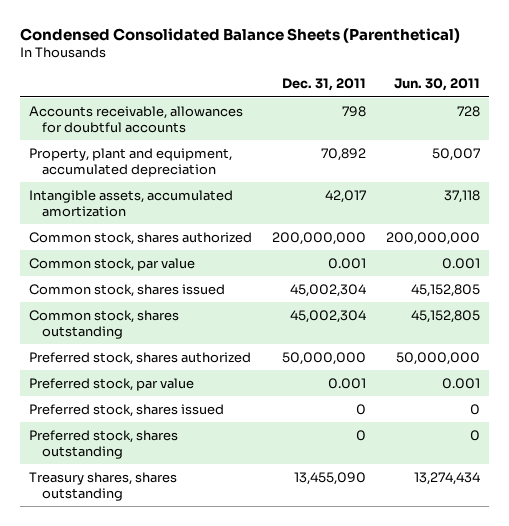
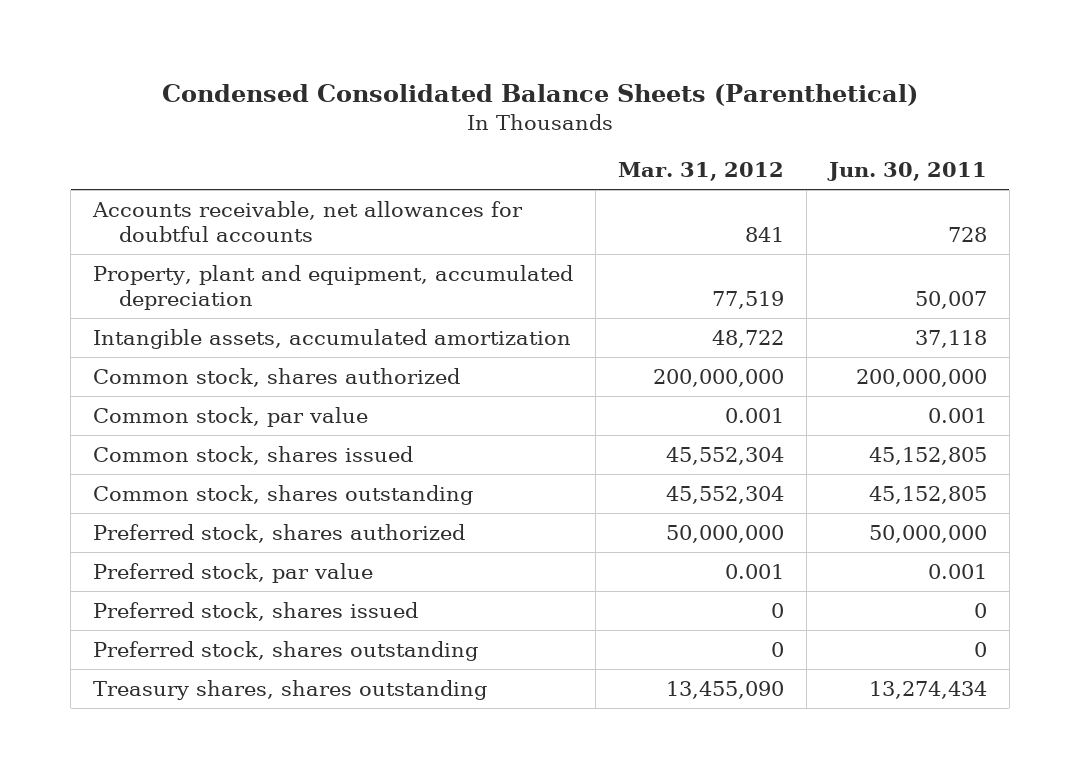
[282,78,367,92] Dec. 31, 2011 -> none
none -> [617,162,784,182] Mar. 31, 2012
[29,105,244,133] Accounts receivable, allowances for doubtful accounts -> [92,200,524,242] Accounts receivable, net allowances for doubtful accounts

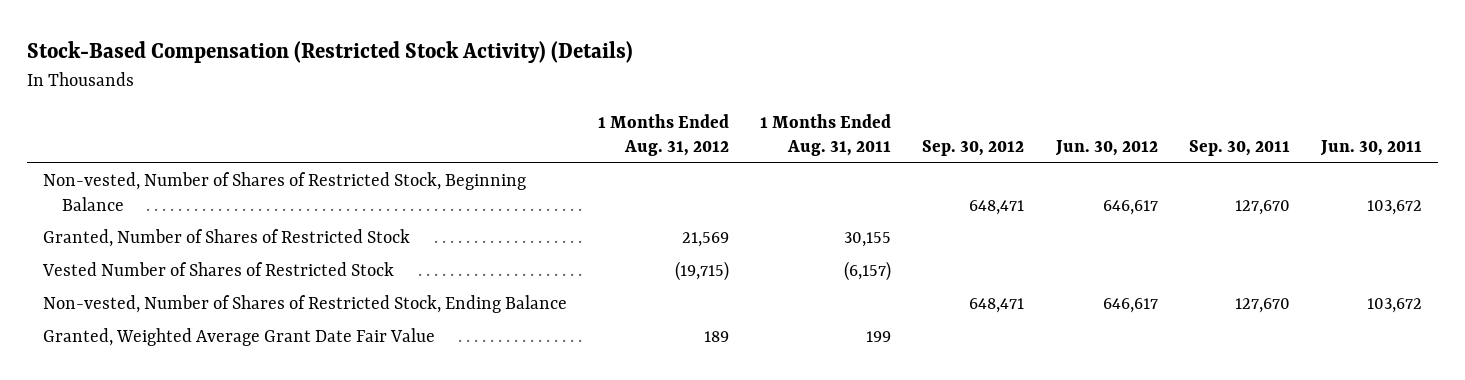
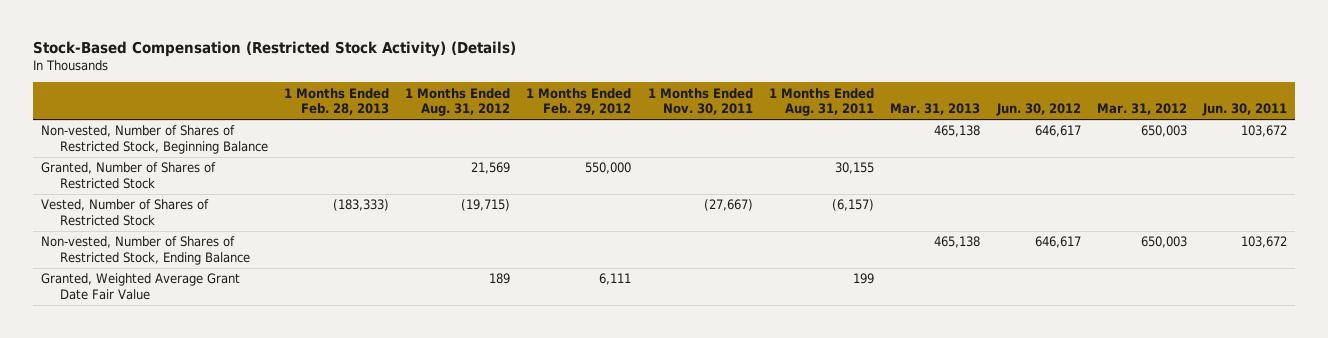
[922,140,1025,157] Sep. 30, 2012 -> none
[1188,140,1290,157] Sep. 30, 2011 -> none
none -> [283,87,389,116] 1 Months Ended Feb. 28, 2013
none -> [526,87,632,116] 1 Months Ended Feb. 29, 2012
none -> [647,87,753,116] 1 Months Ended Nov. 30, 2011
none -> [890,103,981,116] Mar. 31, 2013
none -> [1096,103,1187,116] Mar. 31, 2012
[41,262,394,277] Vested Number of Shares of Restricted Stock -> [41,199,210,227] Vested, Number of Shares of Restricted Stock

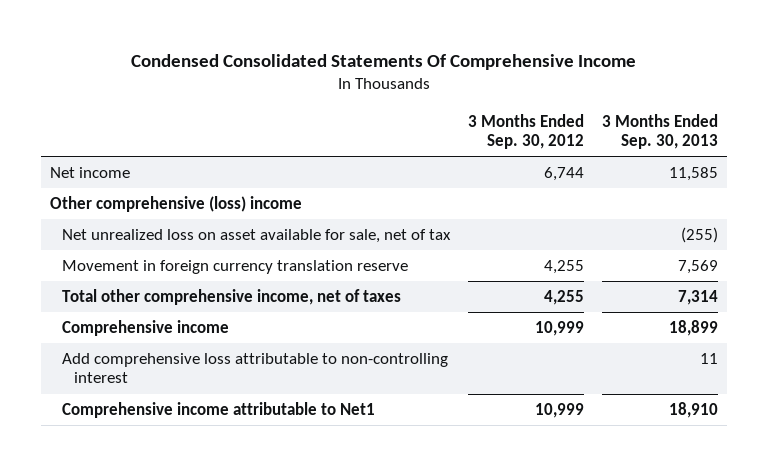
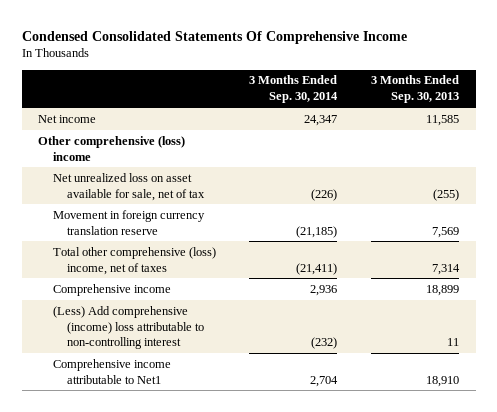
[468,113,585,149] 3 Months Ended Sep. 30, 2012 -> none
none -> [249,75,339,104] 3 Months Ended Sep. 30, 2014
[62,289,402,306] Total other comprehensive income, net of taxes -> [52,246,216,275] Total other comprehensive (loss) income, net of taxes
[62,353,449,384] Add comprehensive loss attributable to non-controlling interest -> [52,305,205,350] (Less) Add comprehensive (income) loss attributable to non-controlling interest

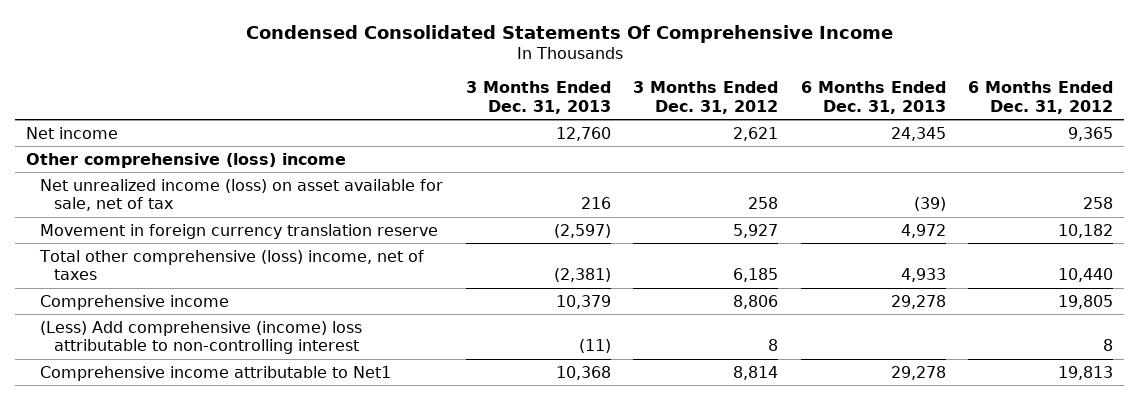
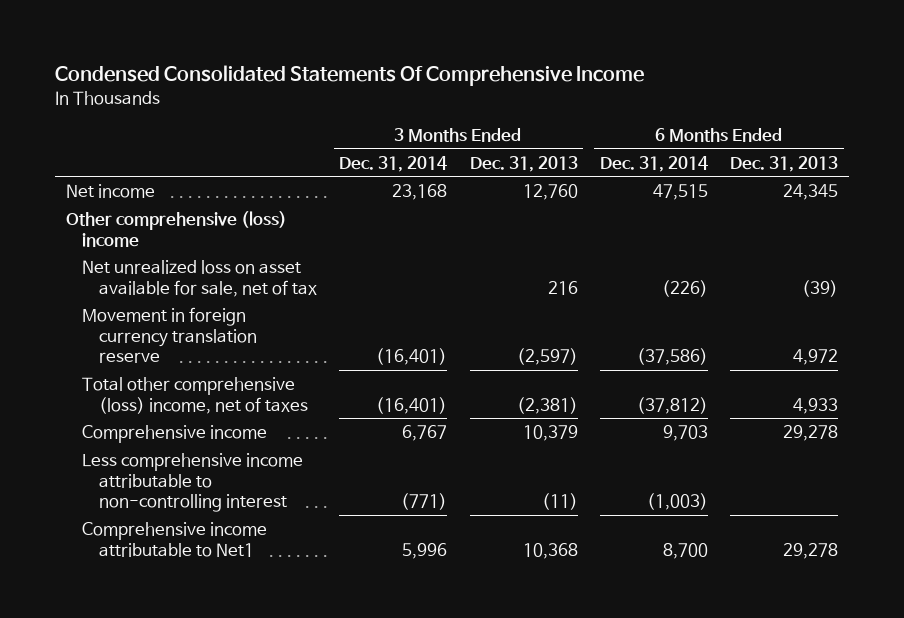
[633,81,779,114] 3 Months Ended Dec. 31, 2012 -> none
[968,81,1114,114] 6 Months Ended Dec. 31, 2012 -> none
none -> [339,155,448,172] Dec. 31, 2014
none -> [599,155,708,172] Dec. 31, 2014
[40,178,444,212] Net unrealized income (loss) on asset available for sale, net of tax -> [82,259,318,297] Net unrealized loss on asset available for sale, net of tax
[40,320,363,355] (Less) Add comprehensive (income) loss attributable to non-controlling interest -> [82,452,304,513] Less comprehensive income attributable to non-controlling interest

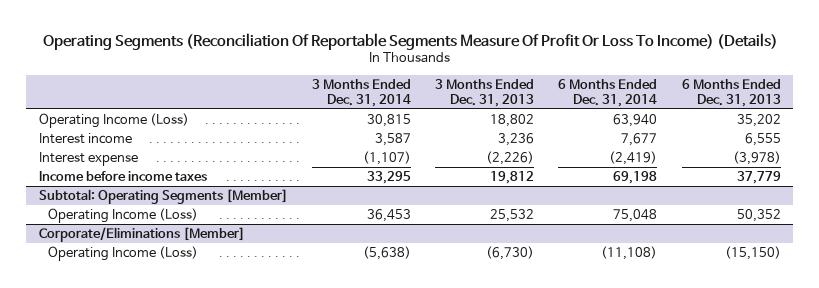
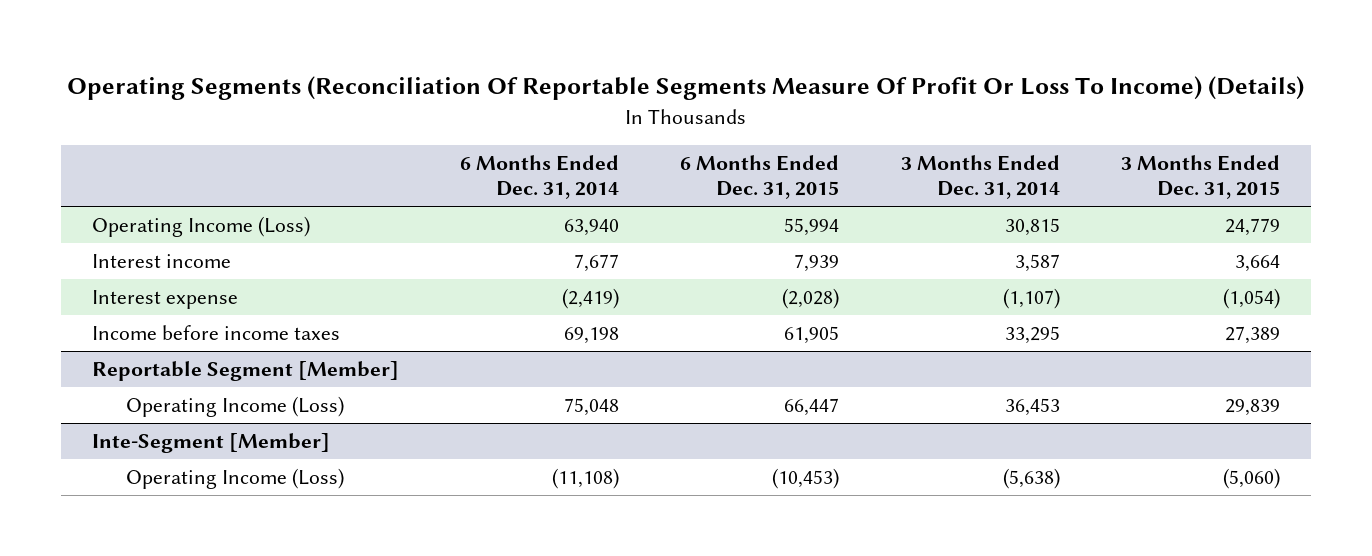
[435,78,535,107] 3 Months Ended Dec. 31, 2013 -> none
[681,78,781,107] 6 Months Ended Dec. 31, 2013 -> none
none -> [680,155,840,200] 6 Months Ended Dec. 31, 2015
none -> [1120,155,1280,200] 3 Months Ended Dec. 31, 2015
[38,189,288,205] Subtotal: Operating Segments [Member] -> [91,361,399,382] Reportable Segment [Member]
[38,227,245,243] Corporate/Eliminations [Member] -> [91,433,330,454] Inte-Segment [Member]

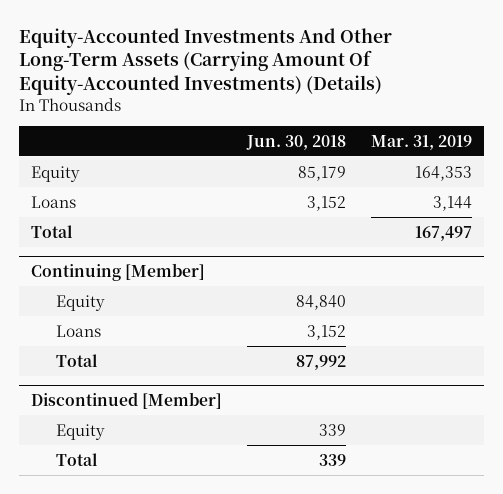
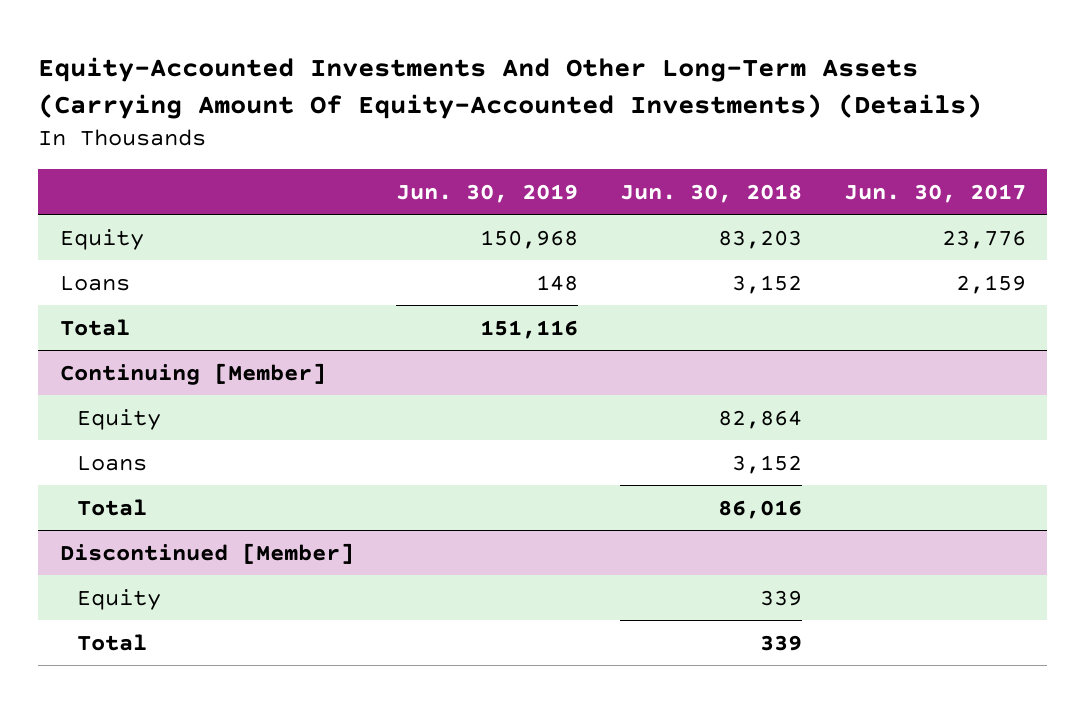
[370,134,472,150] Mar. 31, 2019 -> none
none -> [395,184,578,204] Jun. 30, 2019
none -> [843,184,1026,204] Jun. 30, 2017
[298,165,347,181] 85,179 -> [717,229,802,249] 83,203
[296,294,347,310] 84,840 -> [717,409,802,429] 82,864
[296,354,347,370] 87,992 -> [717,499,802,519] 86,016

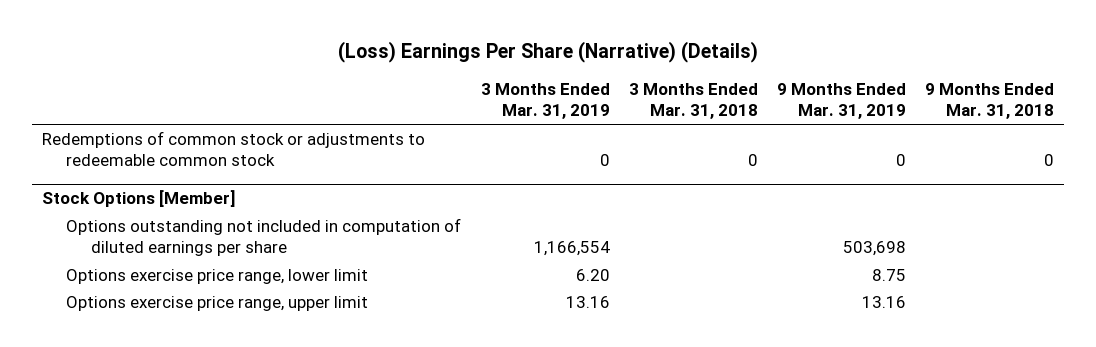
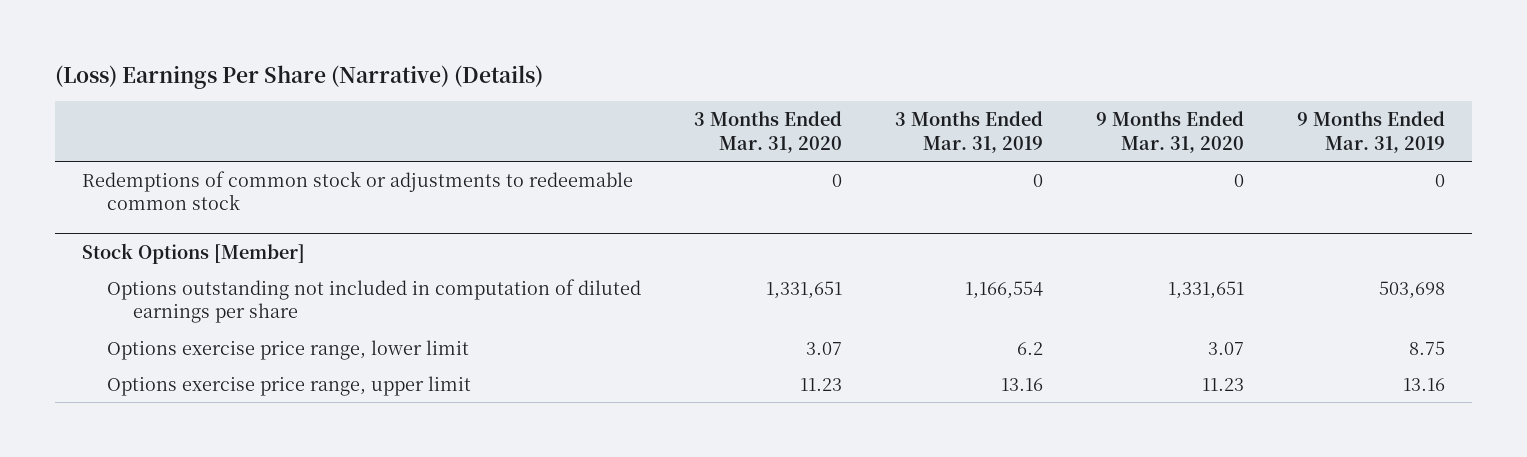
[628,83,758,120] 3 Months Ended Mar. 31, 2018 -> none
[925,83,1055,120] 9 Months Ended Mar. 31, 2018 -> none
none -> [694,111,843,153] 3 Months Ended Mar. 31, 2020
none -> [1096,111,1245,153] 9 Months Ended Mar. 31, 2020
[575,268,610,281] 6.20 -> [1017,341,1044,355] 6.2

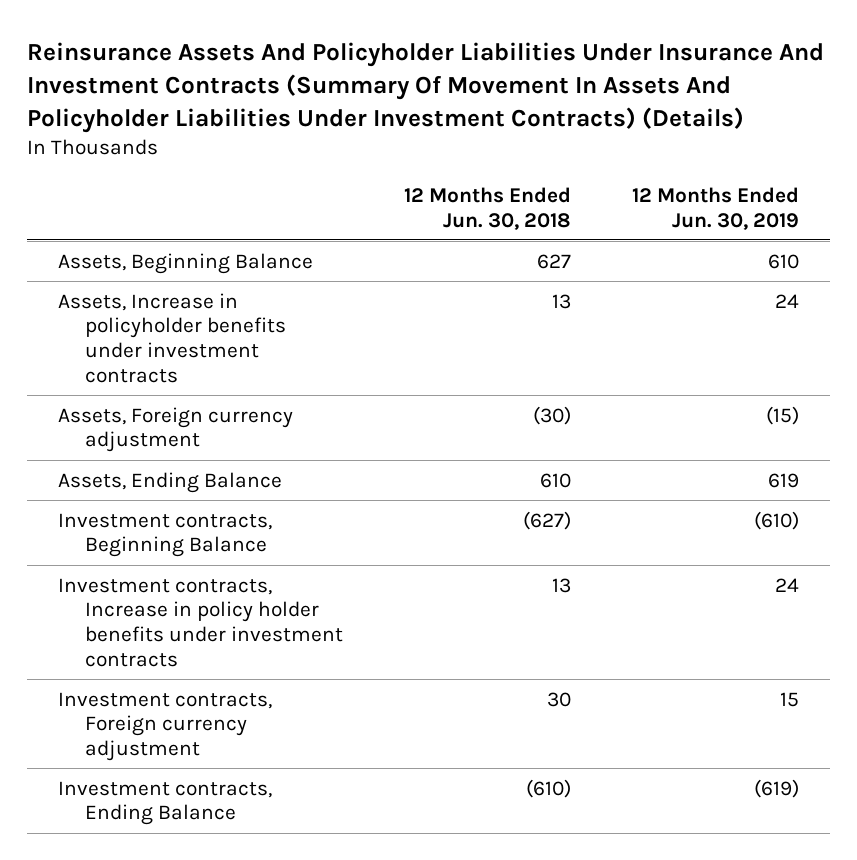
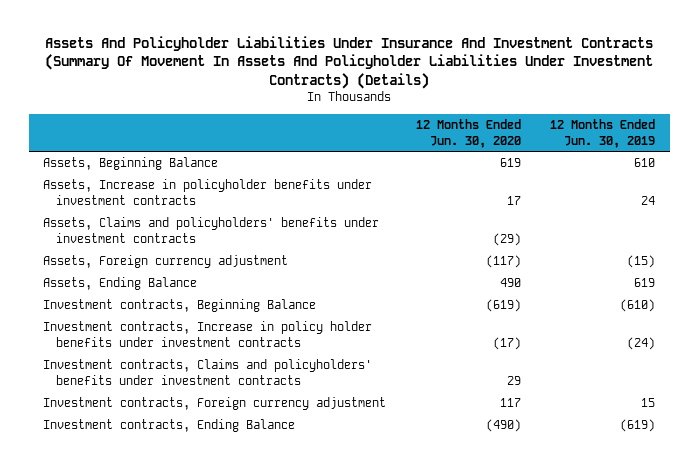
[27,41,825,133] Reinsurance Assets And Policyholder Liabilities Under Insurance And Investment Contracts (Summary Of Movement In Assets And Policyholder Liabilities Under Investment Contracts) (Details) -> [45,35,654,90] Assets And Policyholder Liabilities Under Insurance And Investment Contracts (Summary Of Movement In Assets And Policyholder Liabilities Under Investment Contracts) (Details)
[403,186,571,230] 12 Months Ended Jun. 30, 2018 -> none
none -> [415,118,521,148] 12 Months Ended Jun. 30, 2020
none -> [43,217,380,244] Assets, Claims and policyholders' benefits under investment contracts
[775,577,800,592] 24 -> [626,337,655,351] (24)
none -> [43,359,373,386] Investment contracts, Claims and policyholders' benefits under investment contracts

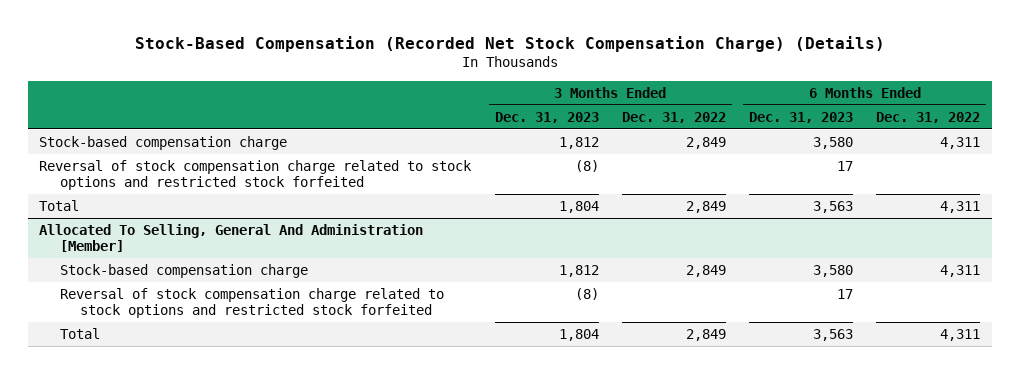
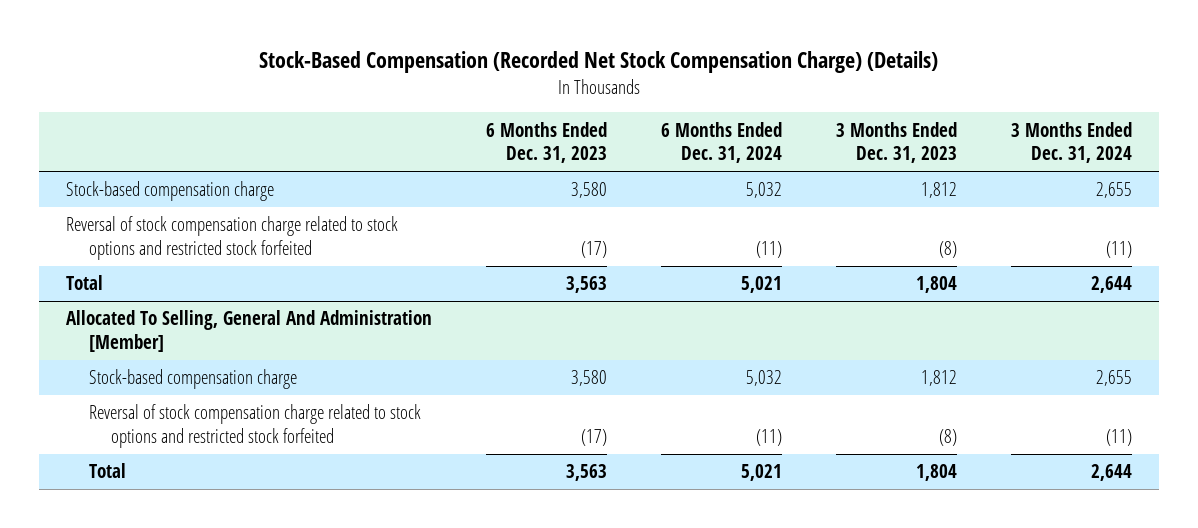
[621,111,726,123] Dec. 31, 2022 -> none
[876,111,981,123] Dec. 31, 2022 -> none
none -> [660,121,782,164] 6 Months Ended Dec. 31, 2024
none -> [1011,121,1133,164] 3 Months Ended Dec. 31, 2024
[837,160,854,171] 17 -> [580,240,607,258] (17)
[837,288,854,299] 17 -> [580,428,607,446] (17)

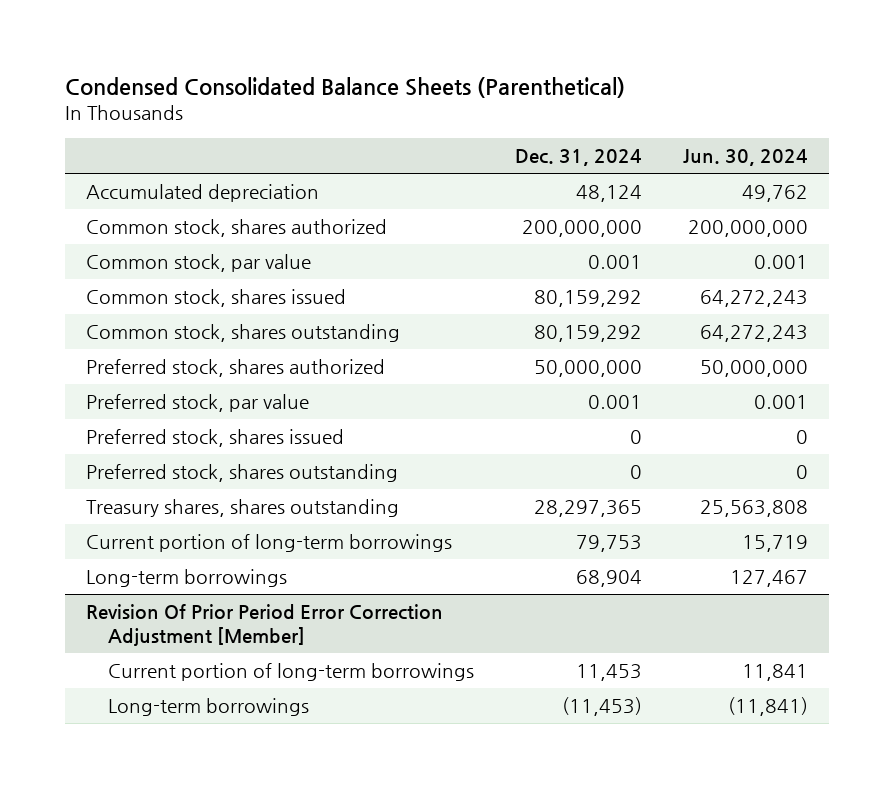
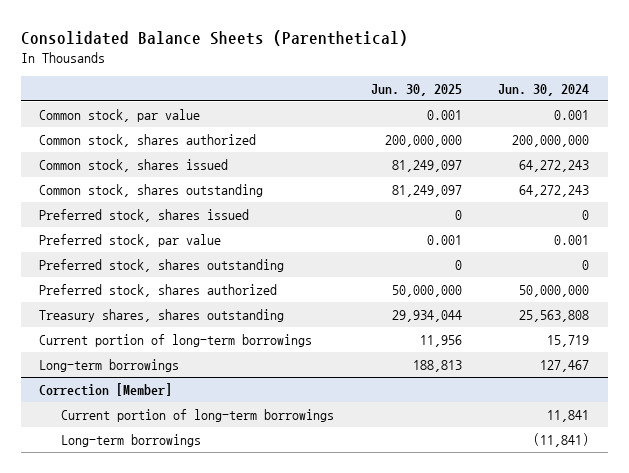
[65,76,626,98] Condensed Consolidated Balance Sheets (Parenthetical) -> [20,29,408,46] Consolidated Balance Sheets (Parenthetical)
[514,148,642,166] Dec. 31, 2024 -> none
none -> [370,84,462,97] Jun. 30, 2025
[85,184,319,203] Accumulated depreciation -> none
[85,219,387,238] Common stock, shares authorized -> [39,133,257,147] Common stock, shares authorized
[85,394,309,413] Preferred stock, par value -> [39,233,222,247] Preferred stock, par value
[85,359,385,378] Preferred stock, shares authorized -> [39,283,278,297] Preferred stock, shares authorized
[85,604,443,646] Revision Of Prior Period Error Correction Adjustment [Member] -> [39,382,173,396] Correction [Member]

